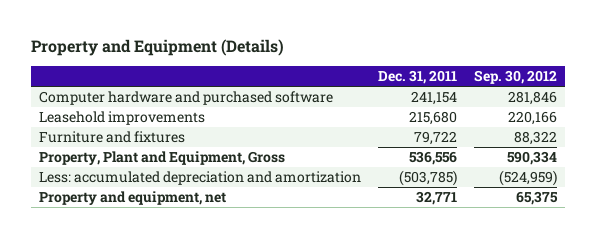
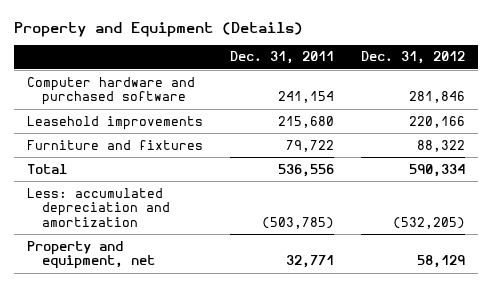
[473,70,557,85] Sep. 30, 2012 -> none
none -> [360,51,465,65] Dec. 31, 2012
[38,150,285,165] Property, Plant and Equipment, Gross -> [26,163,67,174] Total

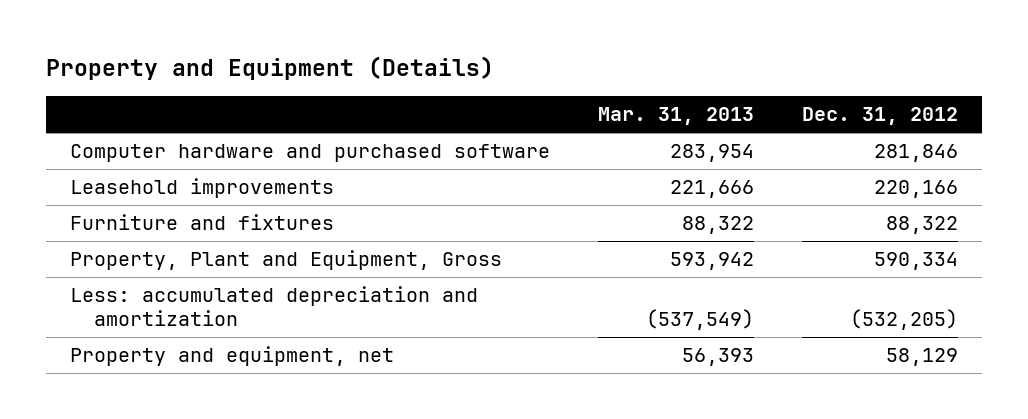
[229,51,334,65] Dec. 31, 2011 -> none
none -> [597,107,754,126] Mar. 31, 2013
[26,163,67,174] Total -> [70,250,503,271] Property, Plant and Equipment, Gross

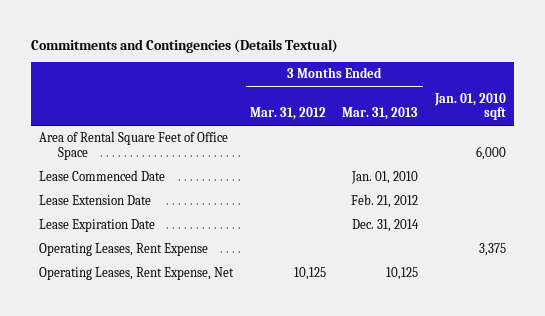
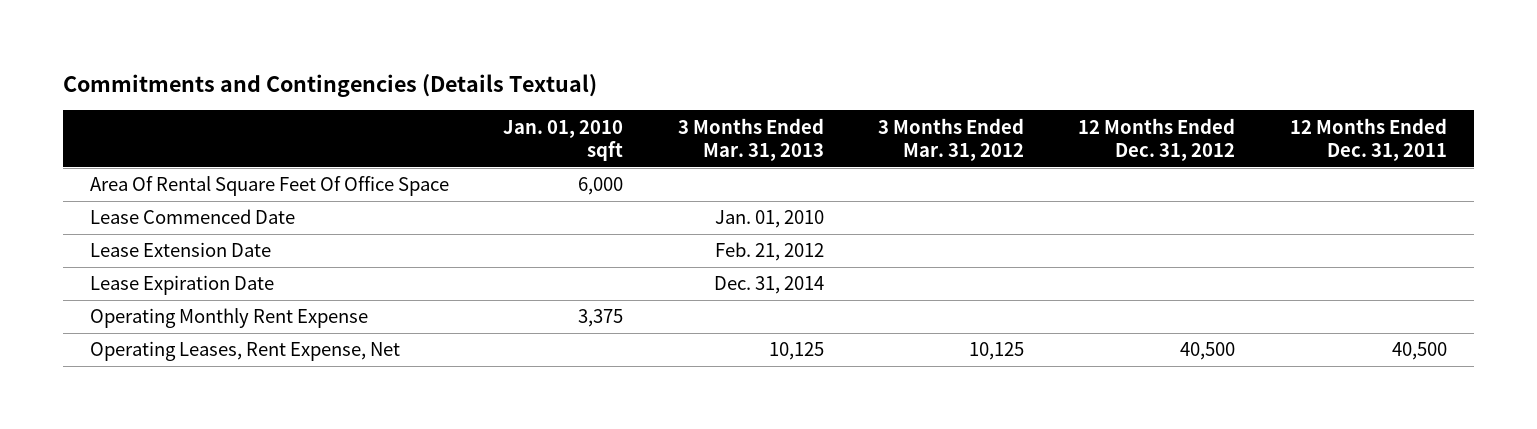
none -> [1078,117,1236,162] 12 Months Ended Dec. 31, 2012
none -> [1289,117,1447,162] 12 Months Ended Dec. 31, 2011
[39,131,229,160] Area of Rental Square Feet of Office Space -> [89,176,449,197] Area Of Rental Square Feet Of Office Space
[39,243,209,257] Operating Leases, Rent Expense -> [89,308,368,329] Operating Monthly Rent Expense

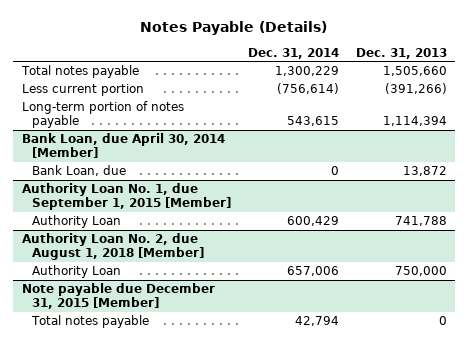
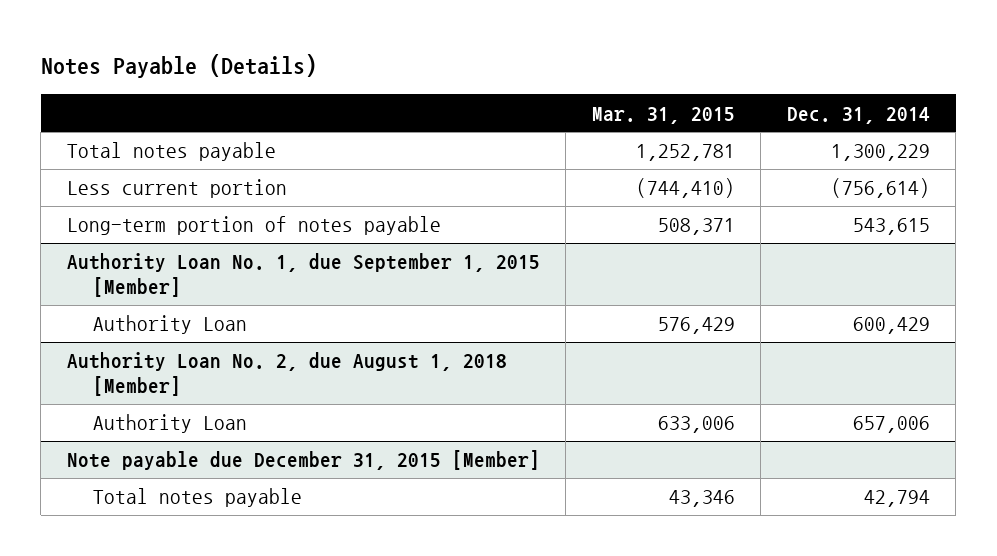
[355,47,447,59] Dec. 31, 2013 -> none
none -> [591,106,735,124] Mar. 31, 2015
[21,133,225,158] Bank Loan, due April 30, 2014 [Member] -> none
[32,165,127,177] Bank Loan, due -> none

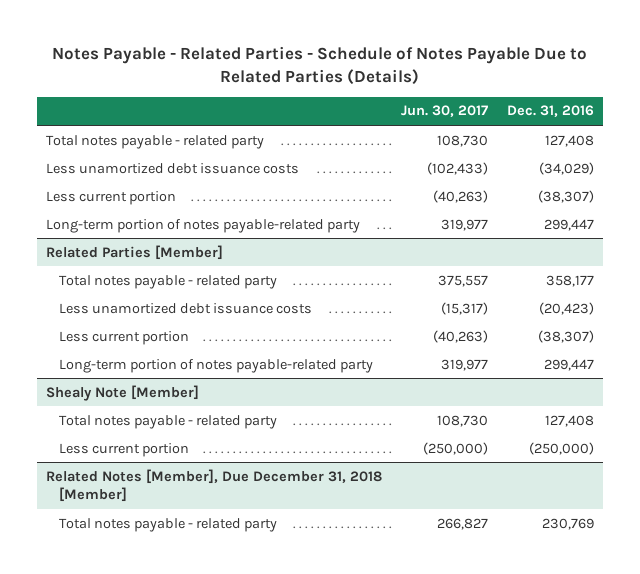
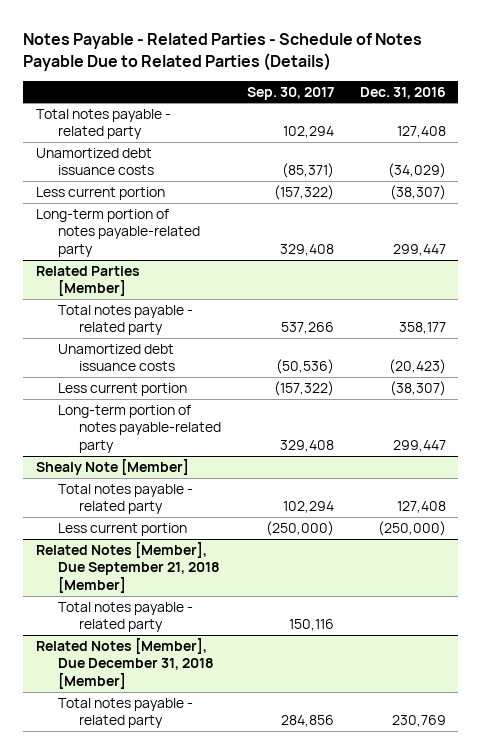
[400,105,488,118] Jun. 30, 2017 -> none
none -> [246,86,334,100] Sep. 30, 2017
[46,162,300,174] Less unamortized debt issuance costs -> [36,147,154,176] Unamortized debt issuance costs
[59,302,313,314] Less unamortized debt issuance costs -> [57,343,176,372] Unamortized debt issuance costs
none -> [36,541,220,594] Related Notes [Member], Due September 21, 2018 [Member]
none -> [57,601,193,633] Total notes payable - related party

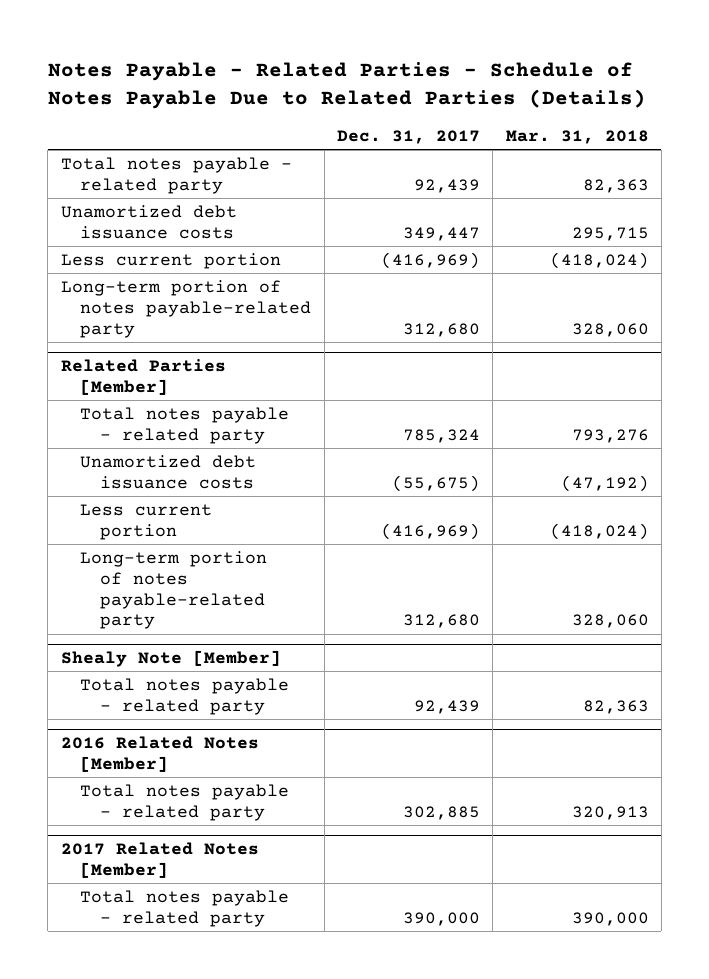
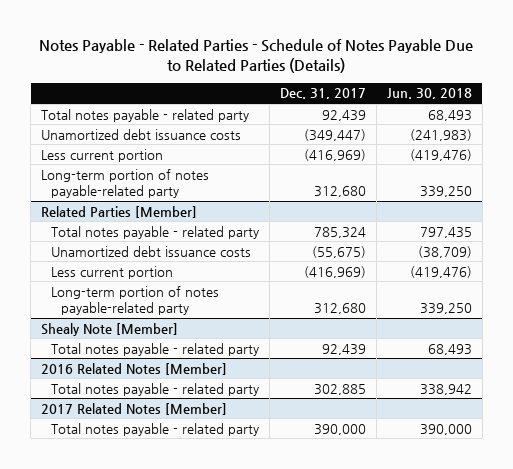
[505,130,649,145] Mar. 31, 2018 -> none
none -> [386,88,472,100] Jun. 30, 2018
[402,226,480,241] 349,447 -> [303,128,366,141] (349,447)

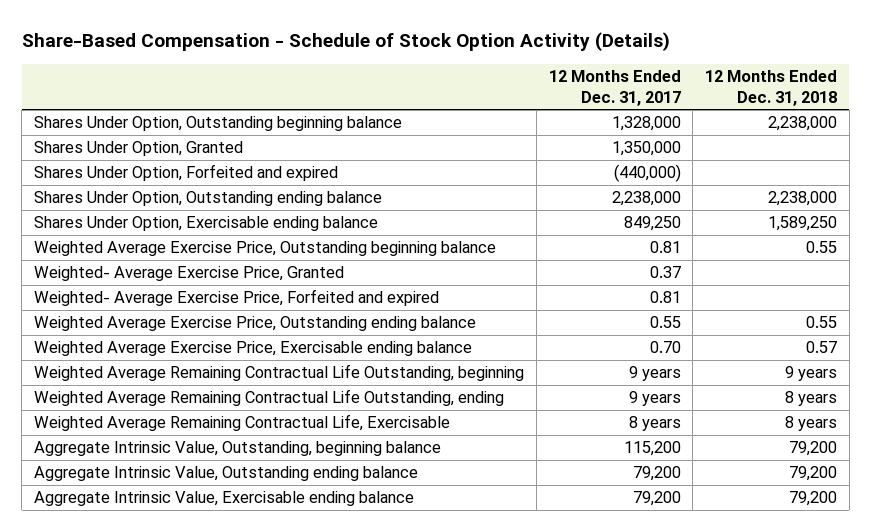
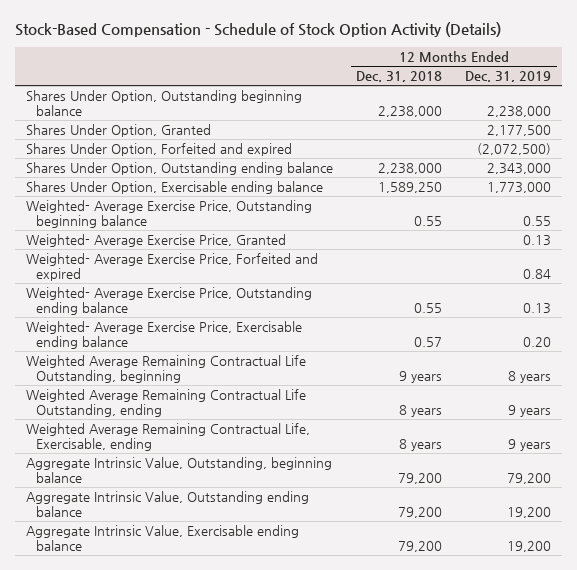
[21,32,670,52] Share-Based Compensation - Schedule of Stock Option Activity (Details) -> [14,22,501,38] Stock-Based Compensation - Schedule of Stock Option Activity (Details)
[548,69,681,106] 12 Months Ended Dec. 31, 2017 -> none
none -> [465,71,552,83] Dec. 31, 2019
[34,241,497,257] Weighted Average Exercise Price, Outstanding beginning balance -> [26,199,313,228] Weighted- Average Exercise Price, Outstanding beginning balance
[34,316,477,332] Weighted Average Exercise Price, Outstanding ending balance -> [26,286,313,315] Weighted- Average Exercise Price, Outstanding ending balance
[34,341,473,357] Weighted Average Exercise Price, Exercisable ending balance -> [26,320,303,349] Weighted- Average Exercise Price, Exercisable ending balance
[34,414,451,432] Weighted Average Remaining Contractual Life, Exercisable -> [26,422,311,451] Weighted Average Remaining Contractual Life, Exercisable, ending

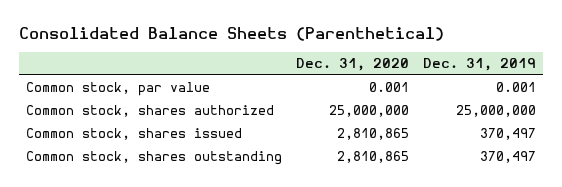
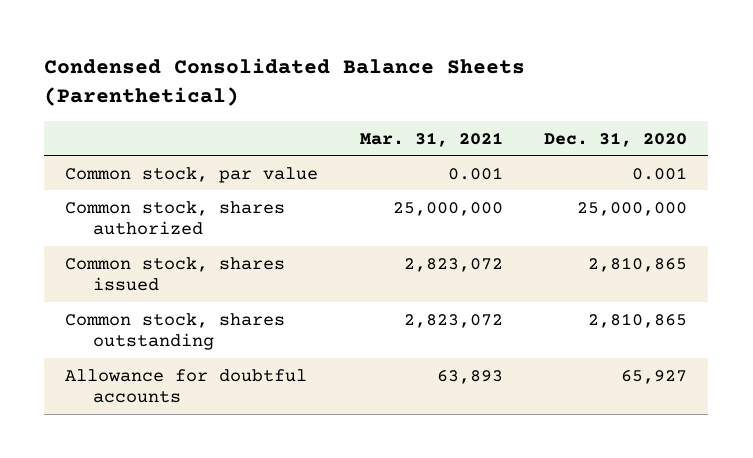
[18,27,444,42] Consolidated Balance Sheets (Parenthetical) -> [44,58,526,107] Condensed Consolidated Balance Sheets (Parenthetical)
[423,58,537,72] Dec. 31, 2019 -> none
none -> [359,131,503,147] Mar. 31, 2021
none -> [65,368,308,404] Allowance for doubtful accounts

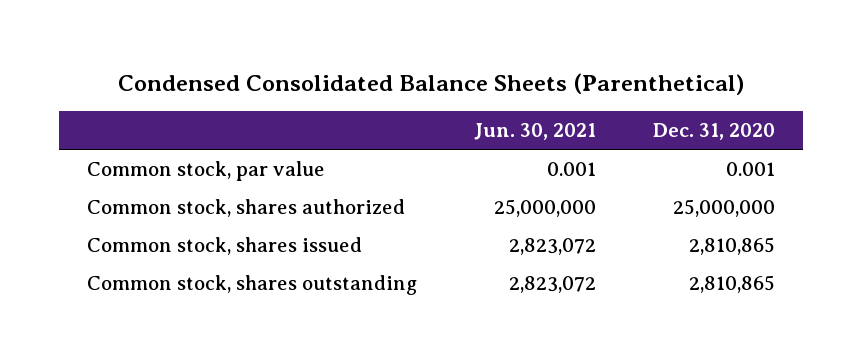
[359,131,503,147] Mar. 31, 2021 -> none
none -> [474,123,597,141] Jun. 30, 2021
[65,368,308,404] Allowance for doubtful accounts -> none

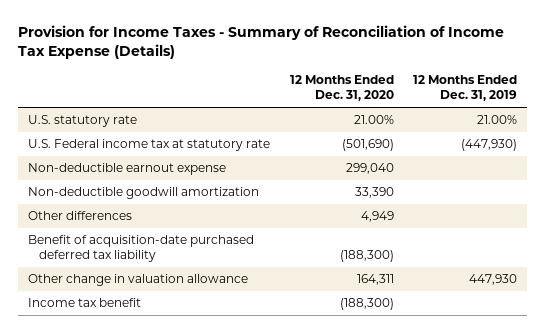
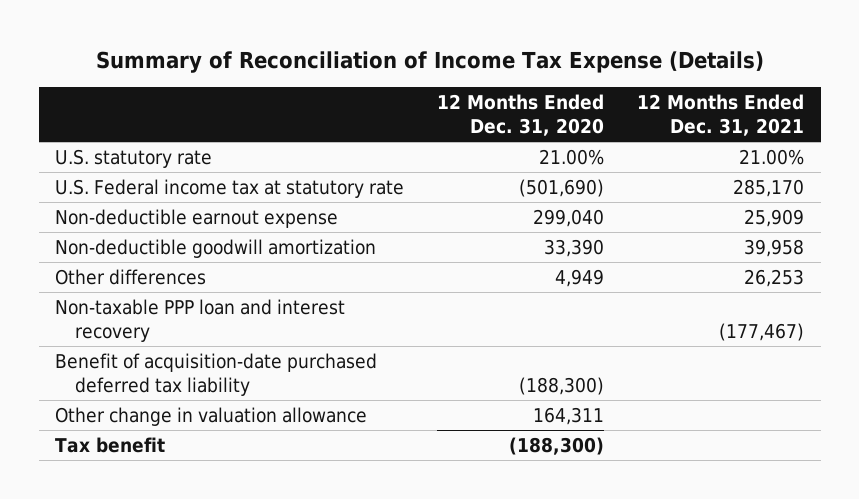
[18,25,505,59] Provision for Income Taxes - Summary of Reconciliation of Income Tax Expense (Details) -> [95,51,764,74] Summary of Reconciliation of Income Tax Expense (Details)
[413,75,518,102] 12 Months Ended Dec. 31, 2019 -> none
none -> [637,93,805,137] 12 Months Ended Dec. 31, 2021
none -> [55,298,346,343] Non-taxable PPP loan and interest recovery
[28,298,142,308] Income tax benefit -> [55,436,166,453] Tax benefit

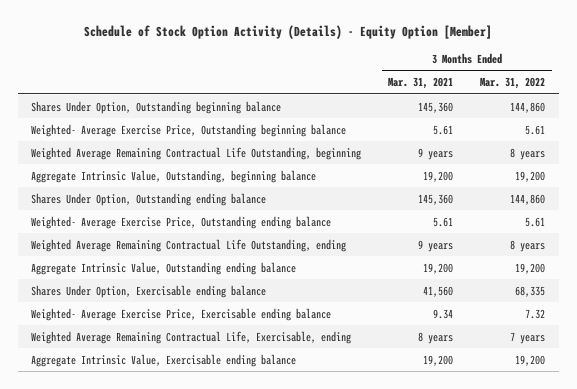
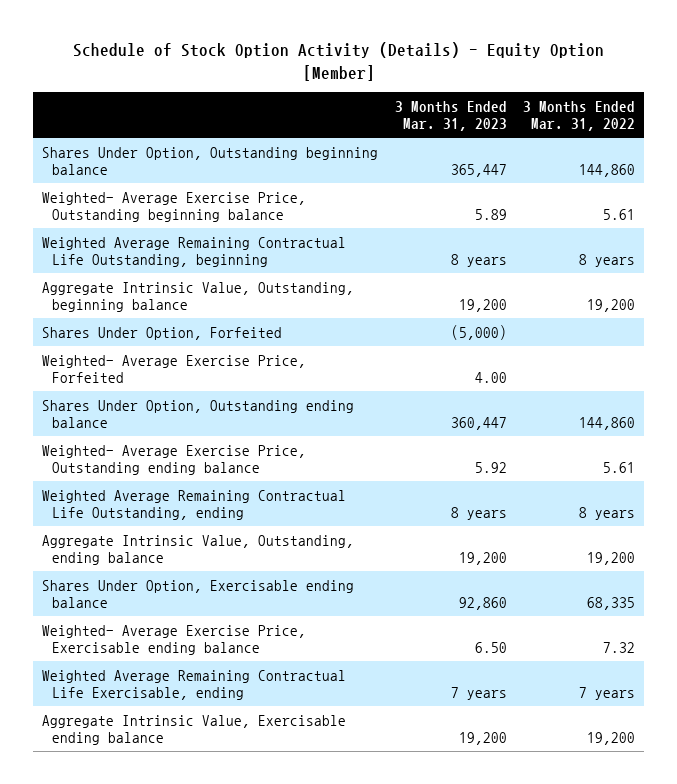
[388,77,454,90] Mar. 31, 2021 -> none
none -> [394,100,507,131] 3 Months Ended Mar. 31, 2023
none -> [41,326,282,340] Shares Under Option, Forfeited
none -> [41,354,306,383] Weighted- Average Exercise Price, Forfeited
[31,261,297,275] Aggregate Intrinsic Value, Outstanding ending balance -> [41,534,354,565] Aggregate Intrinsic Value, Outstanding, ending balance
[31,330,352,344] Weighted Average Remaining Contractual Life, Exercisable, ending -> [41,669,346,700] Weighted Average Remaining Contractual Life Exercisable, ending

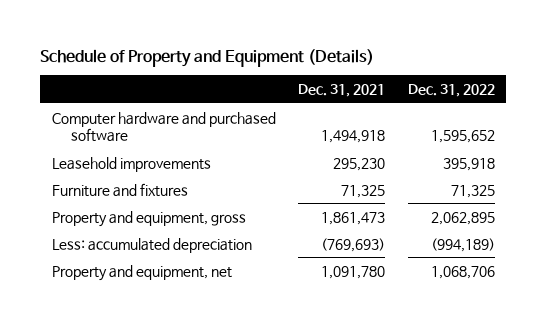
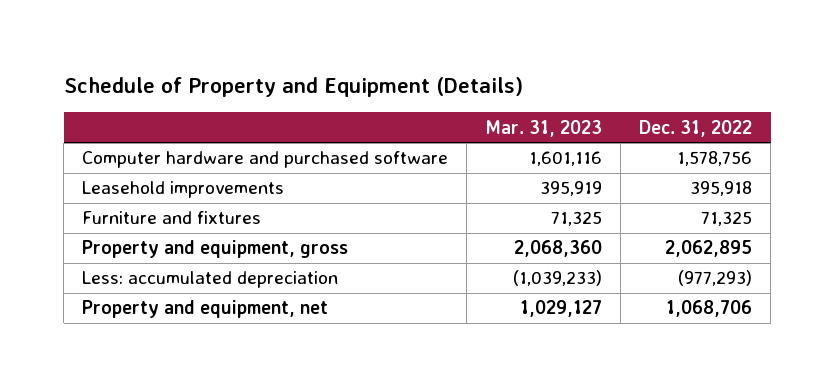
[298,83,386,97] Dec. 31, 2021 -> none
none -> [485,119,603,137] Mar. 31, 2023
[430,130,495,144] 1,595,652 -> [677,151,753,167] 1,578,756
[430,237,495,252] (994,189) -> [678,270,753,287] (977,293)

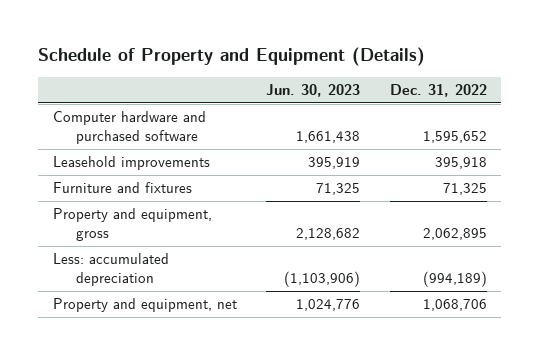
[485,119,603,137] Mar. 31, 2023 -> none
none -> [266,84,361,98] Jun. 30, 2023
[677,151,753,167] 1,578,756 -> [422,130,487,143] 1,595,652
[678,270,753,287] (977,293) -> [422,270,487,287] (994,189)

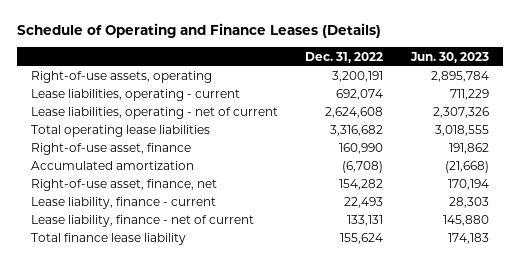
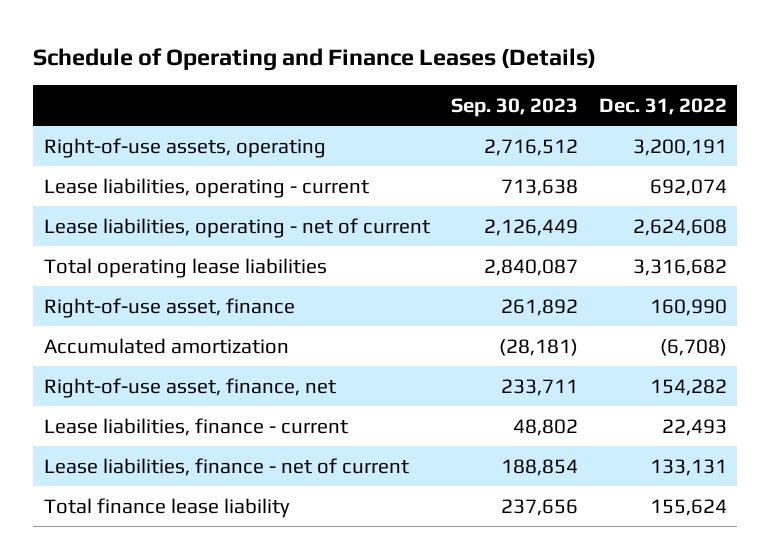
[409,51,489,63] Jun. 30, 2023 -> none
none -> [450,97,578,117] Sep. 30, 2023
[30,197,216,210] Lease liability, finance - current -> [43,417,348,436] Lease liabilities, finance - current
[30,215,254,228] Lease liability, finance - net of current -> [43,457,409,476] Lease liabilities, finance - net of current

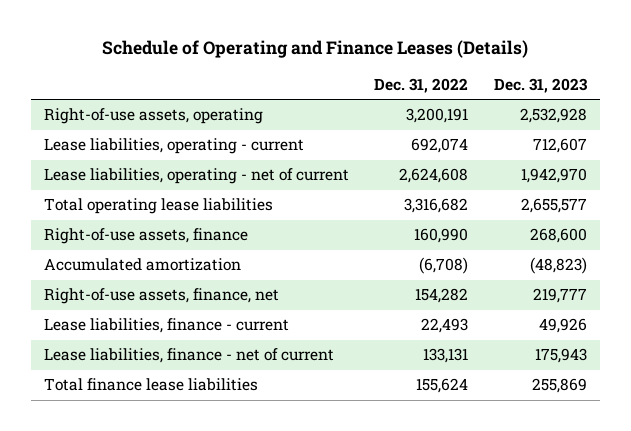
[450,97,578,117] Sep. 30, 2023 -> none
none -> [494,77,589,93] Dec. 31, 2023
[43,297,295,318] Right-of-use asset, finance -> [43,228,248,245] Right-of-use assets, finance
[43,377,336,398] Right-of-use asset, finance, net -> [43,288,279,305] Right-of-use assets, finance, net
[43,497,290,518] Total finance lease liability -> [43,378,258,392] Total finance lease liabilities

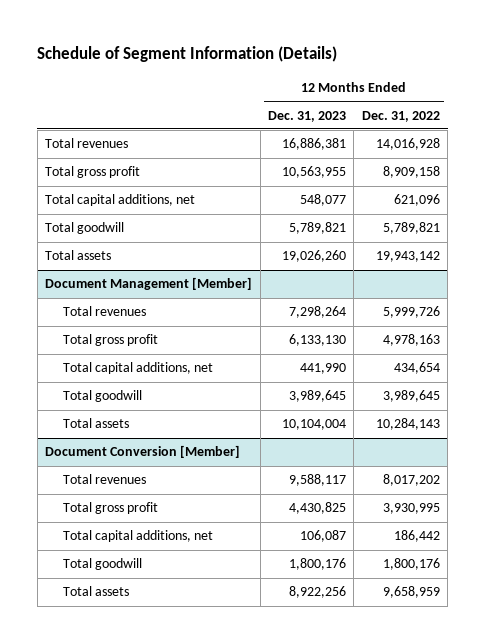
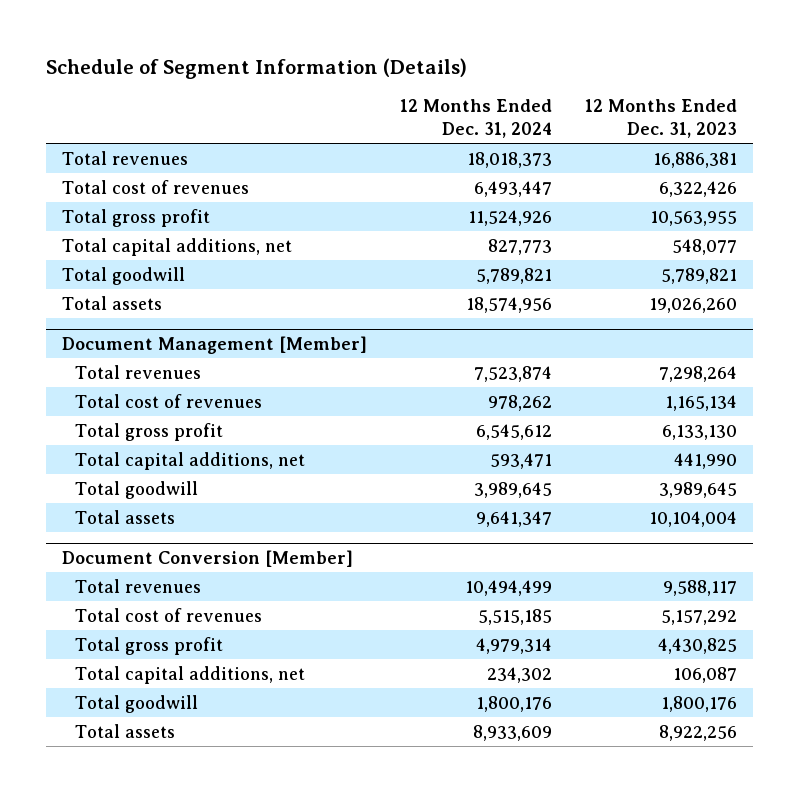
[361,110,440,122] Dec. 31, 2022 -> none
none -> [399,99,552,138] 12 Months Ended Dec. 31, 2024
none -> [62,179,250,194] Total cost of revenues
none -> [75,393,263,408] Total cost of revenues
none -> [75,607,263,622] Total cost of revenues

